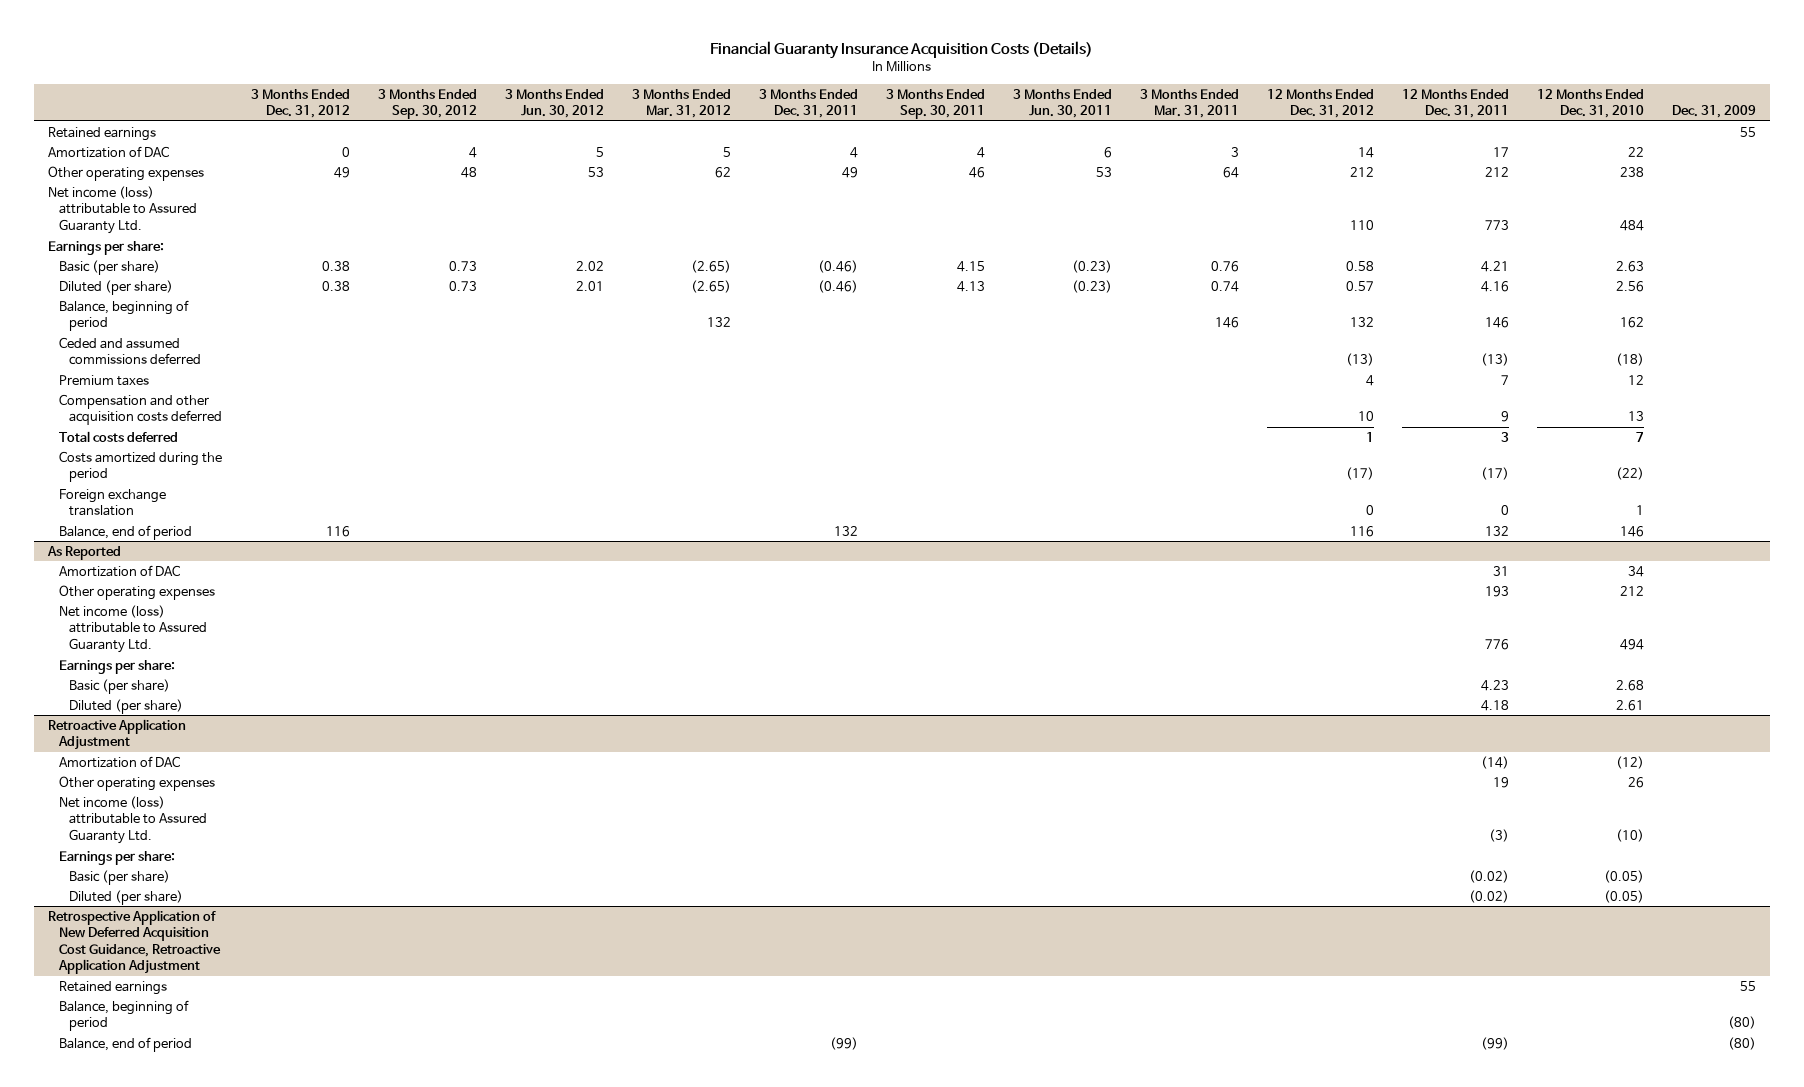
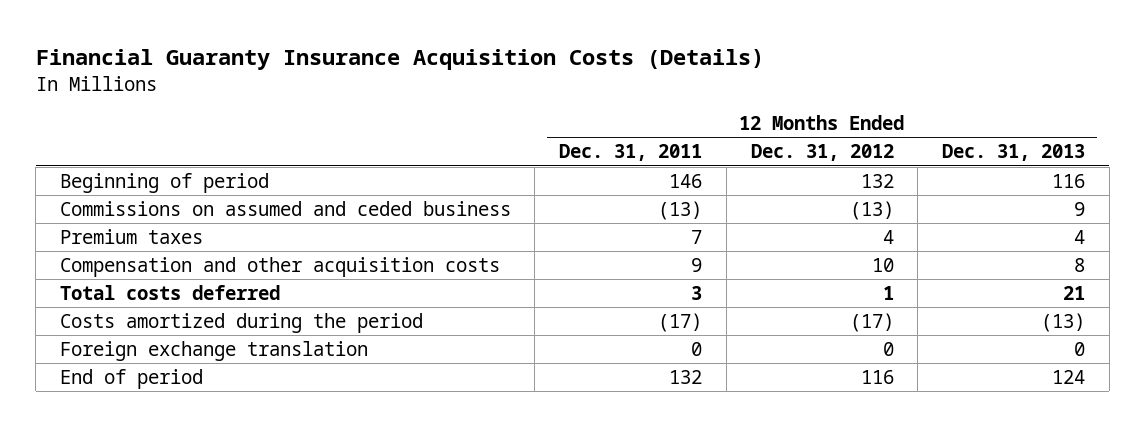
[250,88,350,119] 3 Months Ended Dec. 31, 2012 -> none
[377,88,477,120] 3 Months Ended Sep. 30, 2012 -> none
[504,88,604,119] 3 Months Ended Jun. 30, 2012 -> none
[631,88,731,119] 3 Months Ended Mar. 31, 2012 -> none
[758,88,858,119] 3 Months Ended Dec. 31, 2011 -> none
[885,88,985,120] 3 Months Ended Sep. 30, 2011 -> none
[1012,88,1112,119] 3 Months Ended Jun. 30, 2011 -> none
[1139,88,1239,119] 3 Months Ended Mar. 31, 2011 -> none
[1536,88,1644,119] 12 Months Ended Dec. 31, 2010 -> none
[1672,105,1757,119] Dec. 31, 2009 -> none
none -> [941,144,1085,162] Dec. 31, 2013
[48,126,157,141] Retained earnings -> none
[48,145,170,158] Amortization of DAC -> none
[48,165,205,181] Other operating expenses -> none
[48,185,197,234] Net income (loss) attributable to Assured Guaranty Ltd. -> none
[48,240,165,255] Earnings per share: -> none
[58,259,160,275] Basic (per share) -> none
[58,279,173,295] Diluted (per share) -> none
[58,299,189,332] Balance, beginning of period -> [59,172,269,193] Beginning of period
[58,336,202,366] Ceded and assumed commissions deferred -> [59,200,511,216] Commissions on assumed and ceded business
[58,393,223,426] Compensation and other acquisition costs deferred -> [59,256,500,277] Compensation and other acquisition costs
[47,545,122,560] As Reported -> none
[58,564,180,577] Amortization of DAC -> none
[58,584,215,600] Other operating expenses -> none
[58,604,208,653] Net income (loss) attributable to Assured Guaranty Ltd. -> none
[58,659,175,674] Earnings per share: -> none
[69,678,171,694] Basic (per share) -> none
[69,698,184,714] Diluted (per share) -> none
[48,718,187,751] Retroactive Application Adjustment -> none
[58,755,180,768] Amortization of DAC -> none
[58,775,215,791] Other operating expenses -> none
[58,795,208,844] Net income (loss) attributable to Assured Guaranty Ltd. -> none
[58,850,175,865] Earnings per share: -> none
[69,869,171,885] Basic (per share) -> none
[69,889,184,905] Diluted (per share) -> none
[48,909,221,975] Retrospective Application of New Deferred Acquisition Cost Guidance, Retroactive Application Adjustment -> none
[58,980,167,995] Retained earnings -> none
[58,999,189,1032] Balance, beginning of period -> none
[58,1036,192,1052] Balance, end of period -> none
[58,524,192,540] Balance, end of period -> [59,368,203,389] End of period

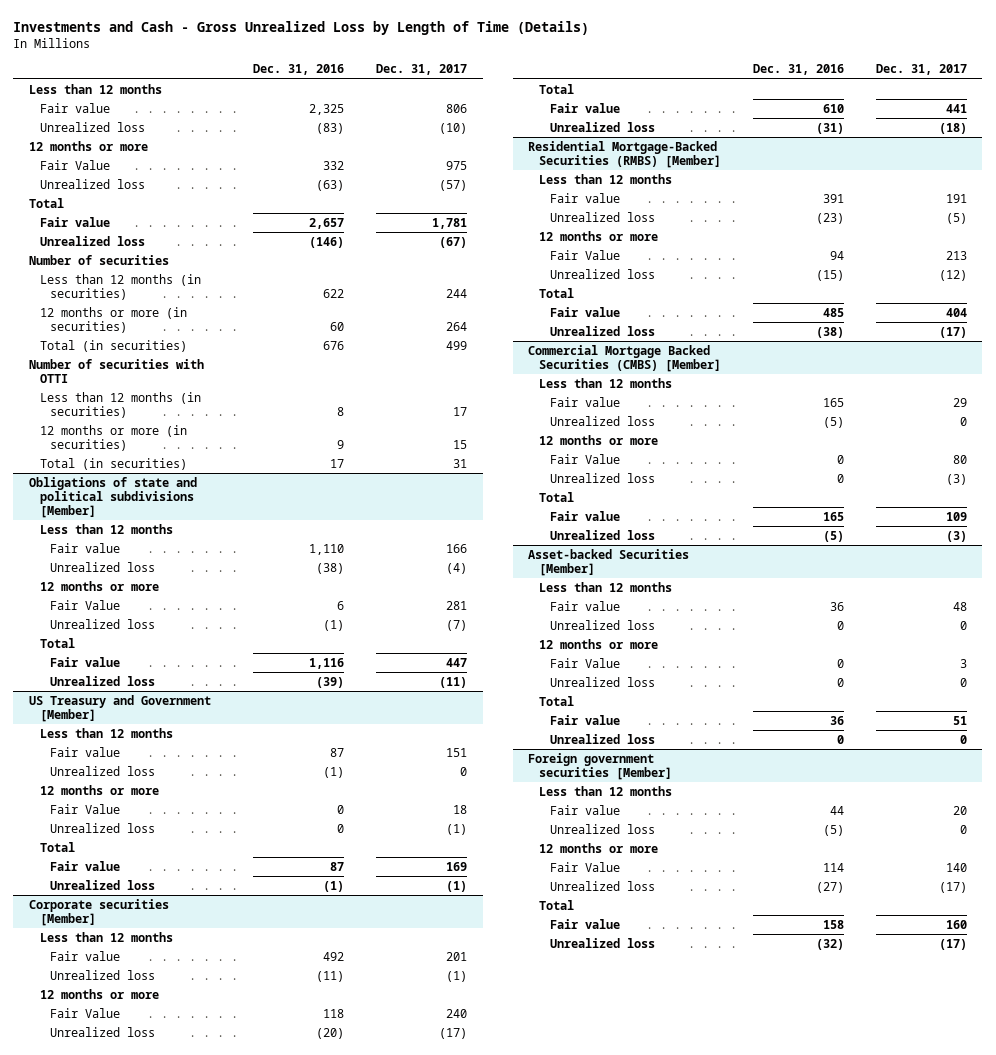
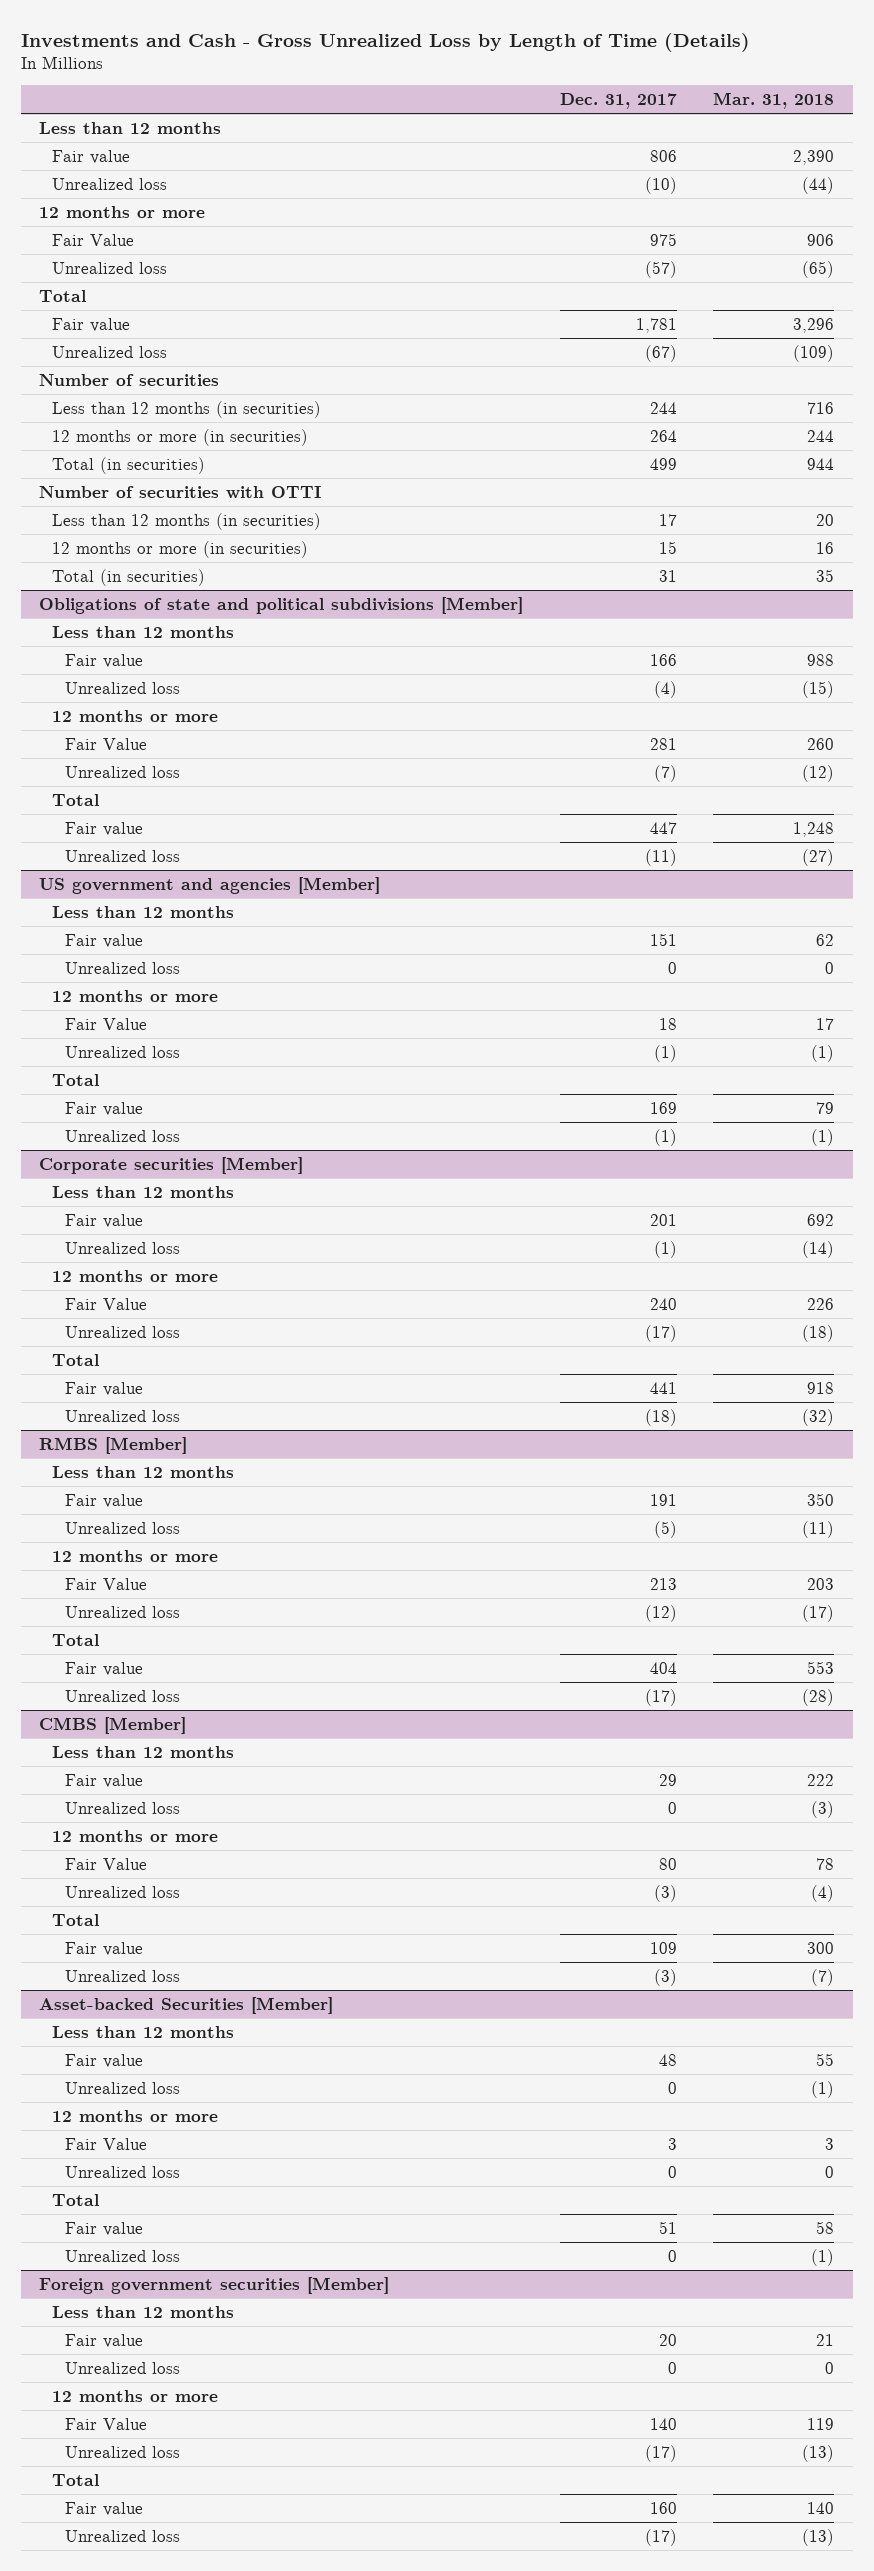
[253,64,345,76] Dec. 31, 2016 -> none
none -> [713,91,835,109] Mar. 31, 2018
[29,694,212,722] US Treasury and Government [Member] -> [39,876,381,894] US government and agencies [Member]
[528,140,722,168] Residential Mortgage-Backed Securities (RMBS) [Member] -> [39,1436,188,1454] RMBS [Member]
[528,344,722,372] Commercial Mortgage Backed Securities (CMBS) [Member] -> [39,1716,187,1734] CMBS [Member]

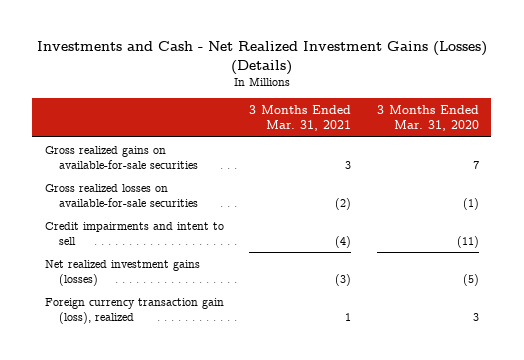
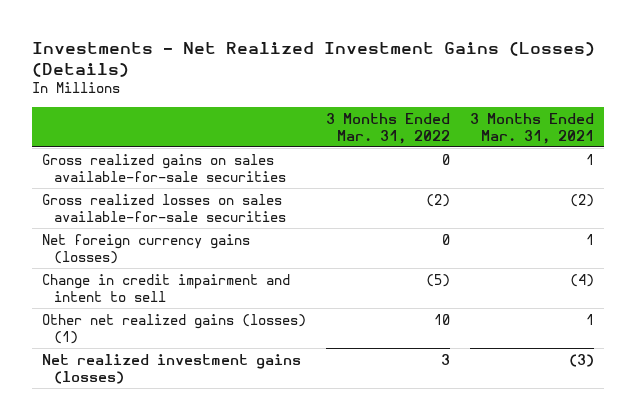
[36,41,487,75] Investments and Cash - Net Realized Investment Gains (Losses) (Details) -> [32,41,596,77] Investments - Net Realized Investment Gains (Losses) (Details)
[376,105,479,132] 3 Months Ended Mar. 31, 2020 -> none
none -> [326,112,451,144] 3 Months Ended Mar. 31, 2022
[45,145,198,169] Gross realized gains on available-for-sale securities -> [42,153,286,182] Gross realized gains on sales available-for-sale securities
[345,160,352,169] 3 -> [585,153,594,165] 1
[45,183,198,207] Gross realized losses on available-for-sale securities -> [42,193,286,222] Gross realized losses on sales available-for-sale securities
none -> [42,233,251,264] Net foreign currency gains (losses)
[45,221,225,245] Credit impairments and intent to sell -> [42,273,291,302] Change in credit impairment and intent to sell
none -> [42,313,307,344] Other net realized gains (losses) (1)
[45,297,225,324] Foreign currency transaction gain (loss), realized -> none

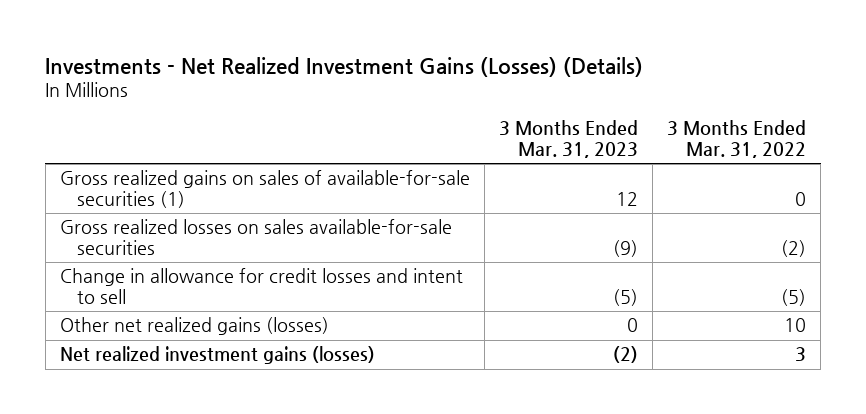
[469,112,594,144] 3 Months Ended Mar. 31, 2021 -> none
none -> [499,120,639,159] 3 Months Ended Mar. 31, 2023
[42,153,286,182] Gross realized gains on sales available-for-sale securities -> [59,170,470,209] Gross realized gains on sales of available-for-sale securities (1)
[42,233,251,264] Net foreign currency gains (losses) -> none
[42,273,291,302] Change in credit impairment and intent to sell -> [59,268,463,305] Change in allowance for credit losses and intent to sell
[42,313,307,344] Other net realized gains (losses) (1) -> [59,317,329,336] Other net realized gains (losses)

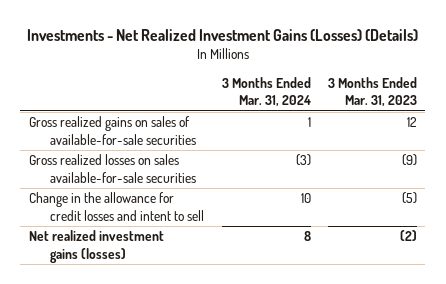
[667,120,807,159] 3 Months Ended Mar. 31, 2022 -> none
none -> [221,77,311,108] 3 Months Ended Mar. 31, 2024
[59,170,470,209] Gross realized gains on sales of available-for-sale securities (1) -> [28,116,197,145] Gross realized gains on sales of available-for-sale securities
[59,317,329,336] Other net realized gains (losses) -> none
[59,268,463,305] Change in allowance for credit losses and intent to sell -> [28,192,205,221] Change in the allowance for credit losses and intent to sell

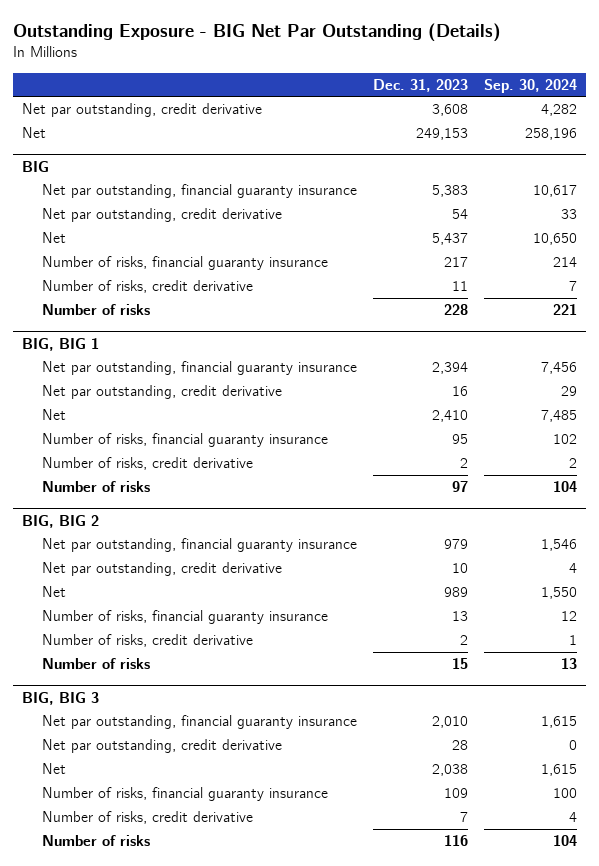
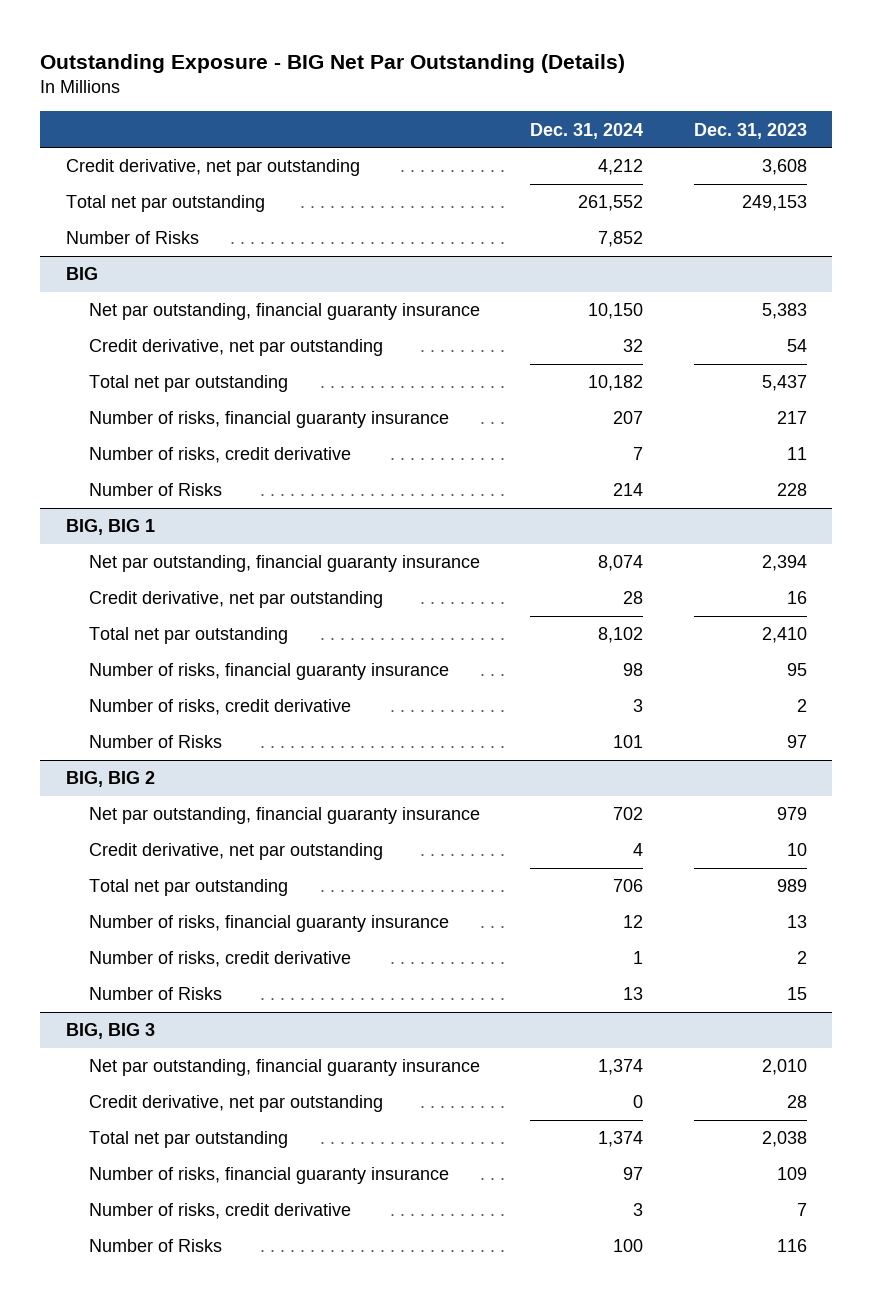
[484,78,578,93] Sep. 30, 2024 -> none
none -> [530,122,644,139] Dec. 31, 2024
[21,103,262,118] Net par outstanding, credit derivative -> [65,159,360,177] Credit derivative, net par outstanding
[21,127,46,139] Net -> [65,195,265,213] Total net par outstanding
none -> [65,231,199,245] Number of Risks
[41,208,282,223] Net par outstanding, credit derivative -> [88,339,383,357] Credit derivative, net par outstanding
[41,232,66,244] Net -> [88,375,288,393] Total net par outstanding
[41,304,150,316] Number of risks -> [88,483,222,497] Number of Risks
[41,385,282,400] Net par outstanding, credit derivative -> [88,591,383,609] Credit derivative, net par outstanding
[41,409,66,421] Net -> [88,627,288,645] Total net par outstanding
[41,481,150,493] Number of risks -> [88,735,222,749] Number of Risks
[41,562,282,577] Net par outstanding, credit derivative -> [88,843,383,861] Credit derivative, net par outstanding
[41,586,66,598] Net -> [88,879,288,897] Total net par outstanding
[41,658,150,670] Number of risks -> [88,987,222,1001] Number of Risks
[41,739,282,754] Net par outstanding, credit derivative -> [88,1095,383,1113] Credit derivative, net par outstanding
[41,763,66,775] Net -> [88,1131,288,1149] Total net par outstanding
[41,835,150,847] Number of risks -> [88,1239,222,1253] Number of Risks

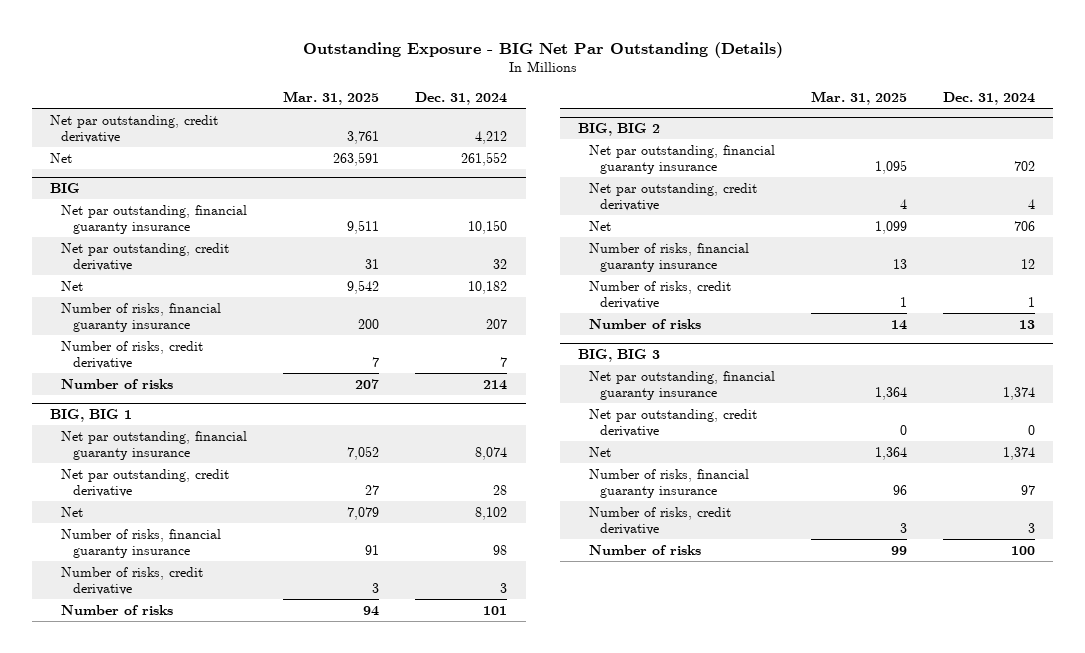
[694,122,808,139] Dec. 31, 2023 -> none
none -> [283,90,380,105] Mar. 31, 2025
[65,231,199,245] Number of Risks -> none
[65,159,360,177] Credit derivative, net par outstanding -> [50,114,219,144] Net par outstanding, credit derivative
[65,195,265,213] Total net par outstanding -> [50,152,73,163] Net
[88,339,383,357] Credit derivative, net par outstanding -> [61,242,230,272] Net par outstanding, credit derivative
[88,375,288,393] Total net par outstanding -> [61,280,84,291] Net
[88,483,222,497] Number of Risks -> [61,378,174,389] Number of risks
[88,591,383,609] Credit derivative, net par outstanding -> [61,468,230,498] Net par outstanding, credit derivative
[88,627,288,645] Total net par outstanding -> [61,506,84,517] Net
[88,735,222,749] Number of Risks -> [61,604,174,615] Number of risks
[88,843,383,861] Credit derivative, net par outstanding -> [588,182,757,212] Net par outstanding, credit derivative
[88,879,288,897] Total net par outstanding -> [588,220,611,231] Net
[88,987,222,1001] Number of Risks -> [588,318,701,329] Number of risks
[88,1095,383,1113] Credit derivative, net par outstanding -> [588,408,757,438] Net par outstanding, credit derivative
[88,1131,288,1149] Total net par outstanding -> [588,446,611,457] Net
[88,1239,222,1253] Number of Risks -> [588,544,701,555] Number of risks

